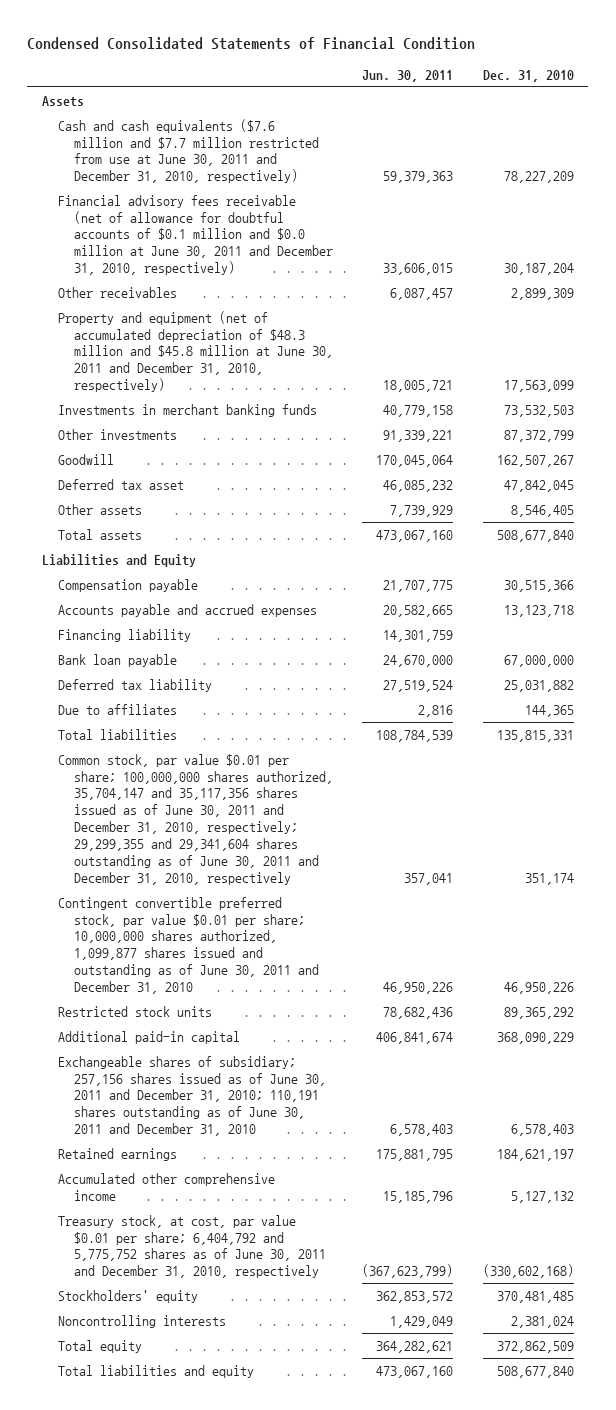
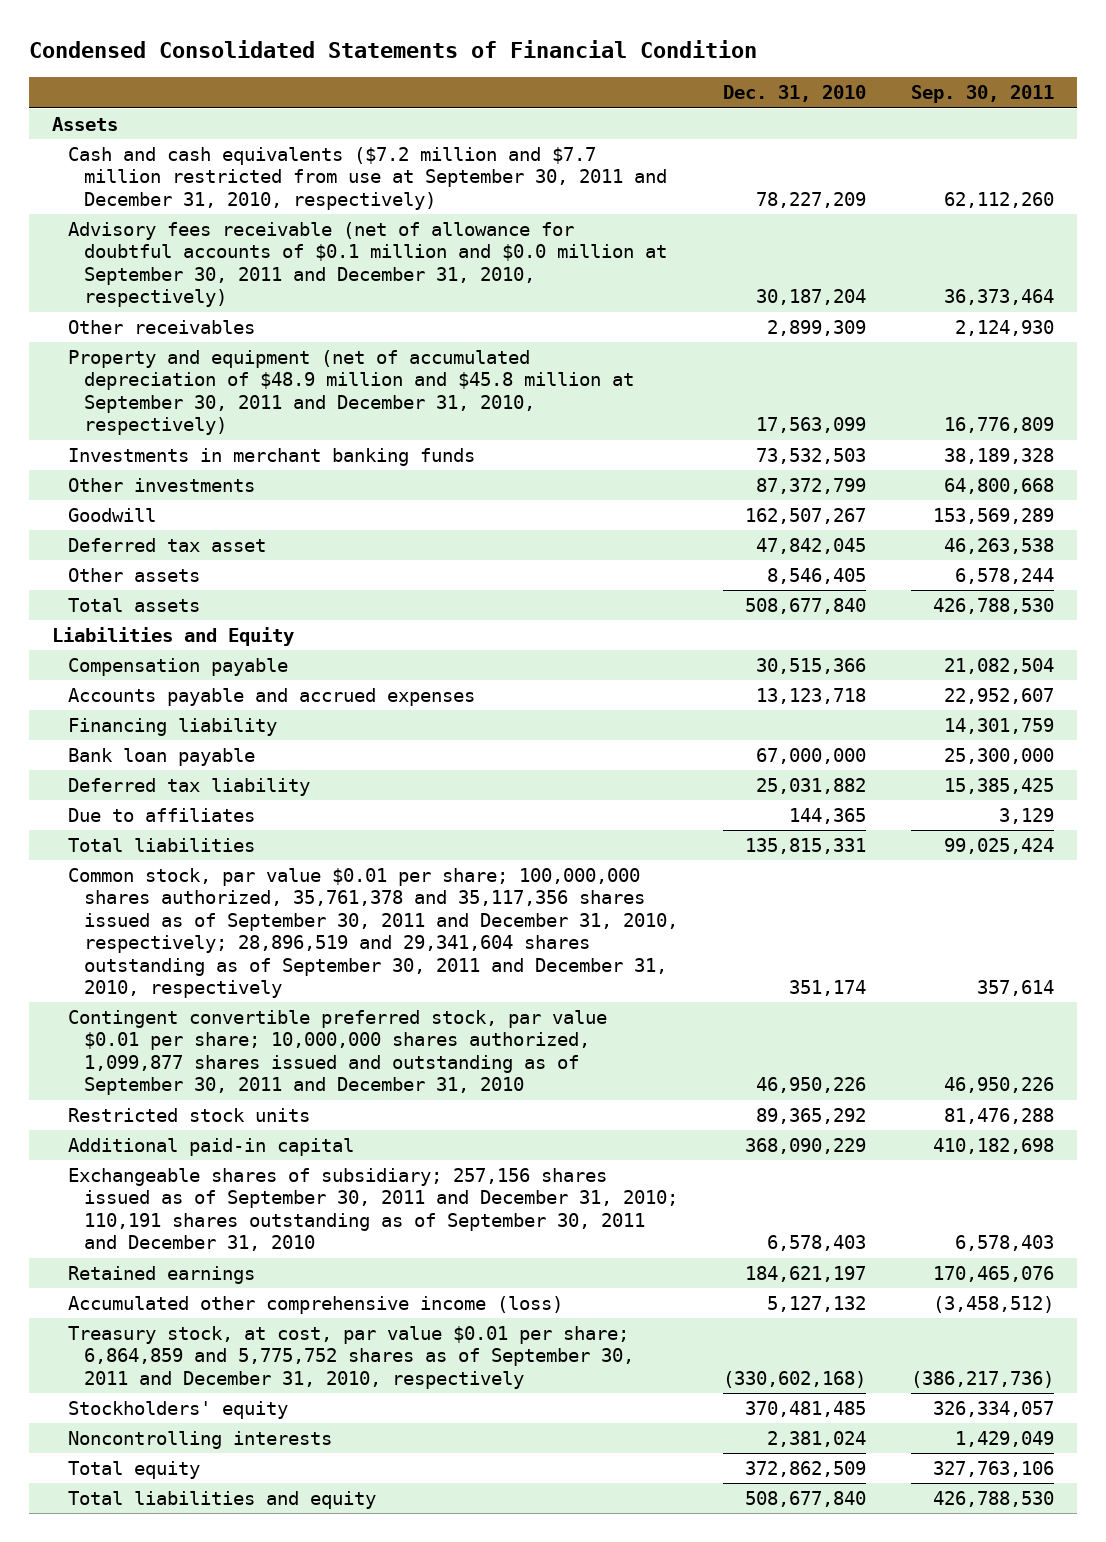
[362,69,454,82] Jun. 30, 2011 -> none
none -> [911,85,1055,104] Sep. 30, 2011
[58,118,320,184] Cash and cash equivalents ($7.6 million and $7.7 million restricted from use at June 30, 2011 and December 31, 2010, respectively) -> [67,147,668,210] Cash and cash equivalents ($7.2 million and $7.7 million restricted from use at September 30, 2011 and December 31, 2010, respectively)
[58,194,334,276] Financial advisory fees receivable (net of allowance for doubtful accounts of $0.1 million and $0.0 million at June 30, 2011 and December 31, 2010, respectively) -> [67,222,668,308] Advisory fees receivable (net of allowance for doubtful accounts of $0.1 million and $0.0 million at September 30, 2011 and December 31, 2010, respectively)
[58,310,334,393] Property and equipment (net of accumulated depreciation of $48.3 million and $45.8 million at June 30, 2011 and December 31, 2010, respectively) -> [67,350,635,436] Property and equipment (net of accumulated depreciation of $48.9 million and $45.8 million at September 30, 2011 and December 31, 2010, respectively)
[58,753,334,885] Common stock, par value $0.01 per share; 100,000,000 shares authorized, 35,704,147 and 35,117,356 shares issued as of June 30, 2011 and December 31, 2010, respectively; 29,299,355 and 29,341,604 shares outstanding as of June 30, 2011 and December 31, 2010, respectively -> [67,868,679,999] Common stock, par value $0.01 per share; 100,000,000 shares authorized, 35,761,378 and 35,117,356 shares issued as of September 30, 2011 and December 31, 2010, respectively; 28,896,519 and 29,341,604 shares outstanding as of September 30, 2011 and December 31, 2010, respectively
[58,896,320,994] Contingent convertible preferred stock, par value $0.01 per share; 10,000,000 shares authorized, 1,099,877 shares issued and outstanding as of June 30, 2011 and December 31, 2010 -> [67,1010,607,1096] Contingent convertible preferred stock, par value $0.01 per share; 10,000,000 shares authorized, 1,099,877 shares issued and outstanding as of September 30, 2011 and December 31, 2010
[58,1055,327,1137] Exchangeable shares of subsidiary; 257,156 shares issued as of June 30, 2011 and December 31, 2010; 110,191 shares outstanding as of June 30, 2011 and December 31, 2010 -> [67,1168,679,1252] Exchangeable shares of subsidiary; 257,156 shares issued as of September 30, 2011 and December 31, 2010; 110,191 shares outstanding as of September 30, 2011 and December 31, 2010
[58,1172,276,1201] Accumulated other comprehensive income -> [67,1296,563,1315] Accumulated other comprehensive income (loss)
[58,1214,327,1279] Treasury stock, at cost, par value $0.01 per share; 6,404,792 and 5,775,752 shares as of June 30, 2011 and December 31, 2010, respectively -> [67,1326,635,1389] Treasury stock, at cost, par value $0.01 per share; 6,864,859 and 5,775,752 shares as of September 30, 2011 and December 31, 2010, respectively

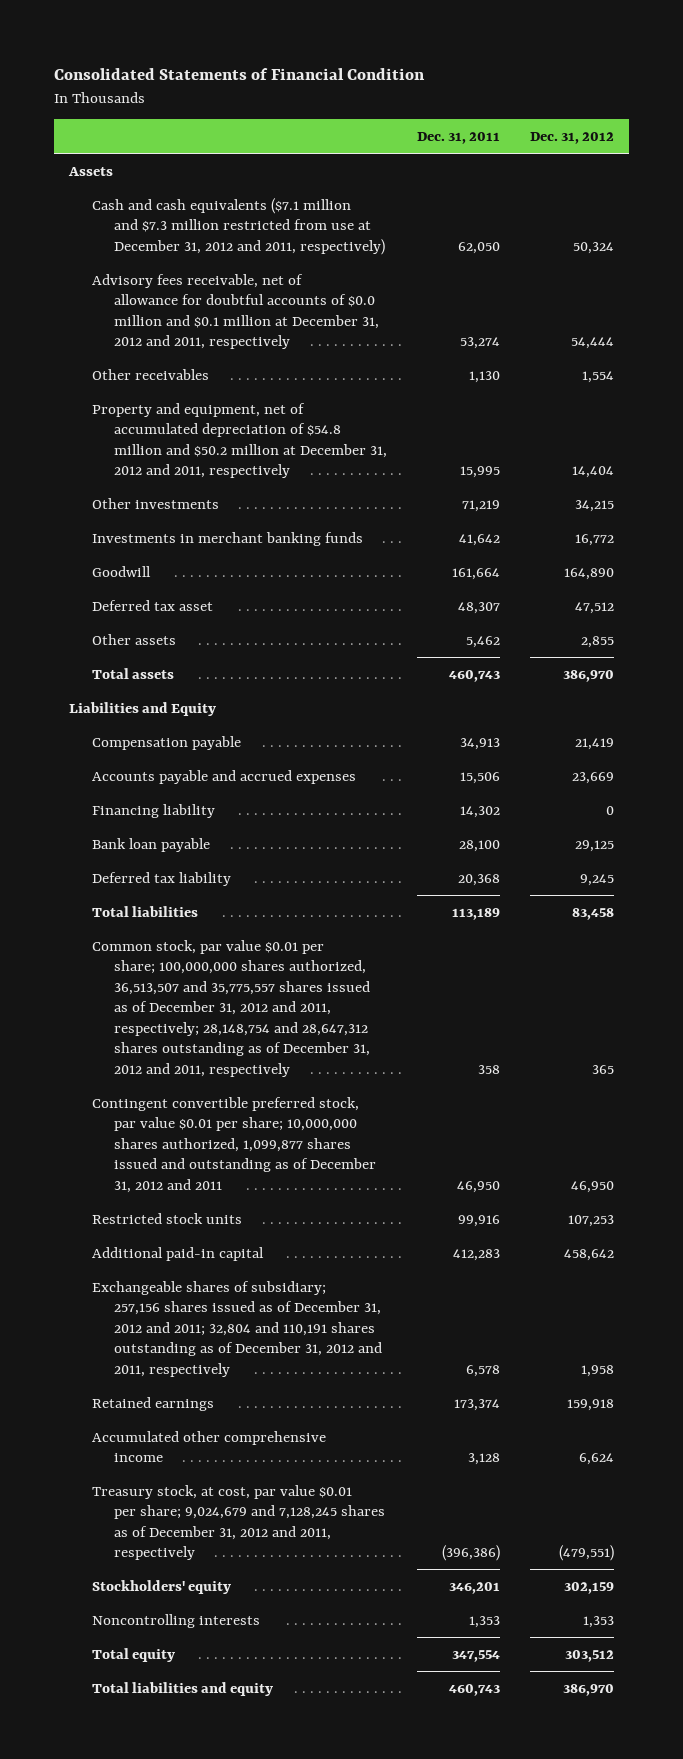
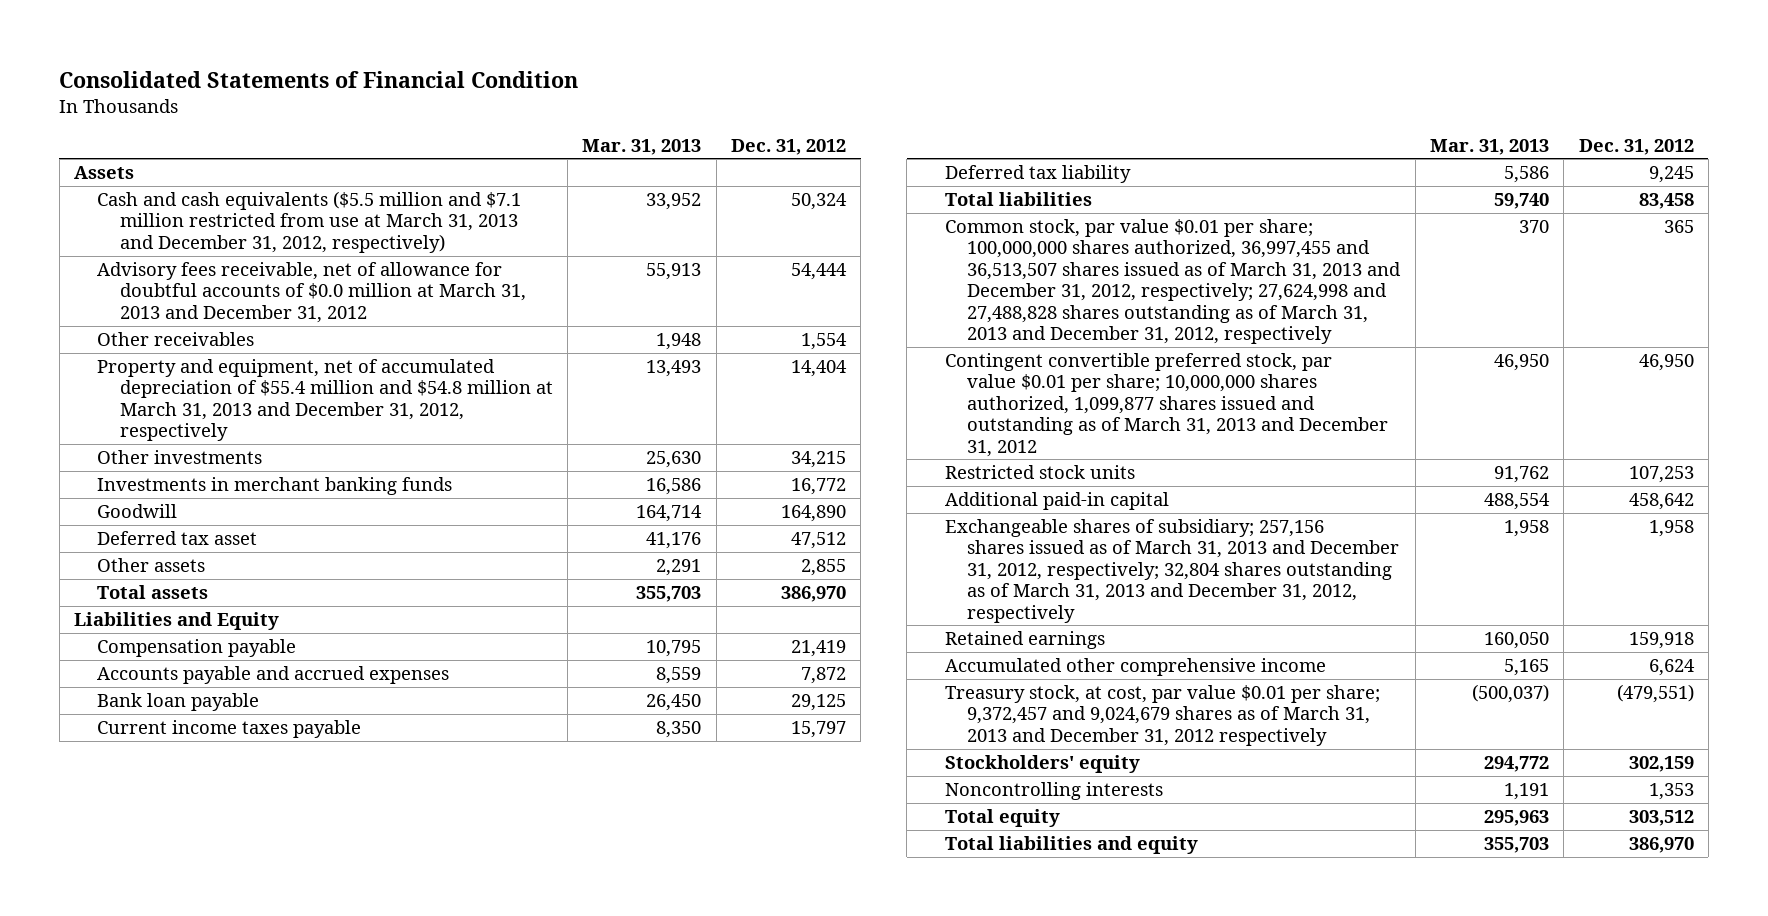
[417,131,501,144] Dec. 31, 2011 -> none
none -> [582,138,702,155] Mar. 31, 2013
[91,197,386,255] Cash and cash equivalents ($7.1 million and $7.3 million restricted from use at December 31, 2012 and 2011, respectively) -> [96,191,521,253] Cash and cash equivalents ($5.5 million and $7.1 million restricted from use at March 31, 2013 and December 31, 2012, respectively)
[91,273,380,350] Advisory fees receivable, net of allowance for doubtful accounts of $0.0 million and $0.1 million at December 31, 2012 and 2011, respectively -> [96,262,526,323] Advisory fees receivable, net of allowance for doubtful accounts of $0.0 million at March 31, 2013 and December 31, 2012
[91,402,388,479] Property and equipment, net of accumulated depreciation of $54.8 million and $50.2 million at December 31, 2012 and 2011, respectively -> [96,359,553,442] Property and equipment, net of accumulated depreciation of $55.4 million and $54.8 million at March 31, 2013 and December 31, 2012, respectively
[91,803,215,818] Financing liability -> none
[571,771,614,784] 23,669 -> [800,667,846,685] 7,872
none -> [96,720,361,739] Current income taxes payable
[91,939,371,1077] Common stock, par value $0.01 per share; 100,000,000 shares authorized, 36,513,507 and 35,775,557 shares issued as of December 31, 2012 and 2011, respectively; 28,148,754 and 28,647,312 shares outstanding as of December 31, 2012 and 2011, respectively -> [944,219,1402,345] Common stock, par value $0.01 per share; 100,000,000 shares authorized, 36,997,455 and 36,513,507 shares issued as of March 31, 2013 and December 31, 2012, respectively; 27,624,998 and 27,488,828 shares outstanding as of March 31, 2013 and December 31, 2012, respectively
[91,1096,377,1193] Contingent convertible preferred stock, par value $0.01 per share; 10,000,000 shares authorized, 1,099,877 shares issued and outstanding as of December 31, 2012 and 2011 -> [944,353,1389,457] Contingent convertible preferred stock, par value $0.01 per share; 10,000,000 shares authorized, 1,099,877 shares issued and outstanding as of March 31, 2013 and December 31, 2012
[91,1280,383,1377] Exchangeable shares of subsidiary; 257,156 shares issued as of December 31, 2012 and 2011; 32,804 and 110,191 shares outstanding as of December 31, 2012 and 2011, respectively -> [944,519,1400,623] Exchangeable shares of subsidiary; 257,156 shares issued as of March 31, 2013 and December 31, 2012, respectively; 32,804 shares outstanding as of March 31, 2013 and December 31, 2012, respectively
[91,1484,386,1561] Treasury stock, at cost, par value $0.01 per share; 9,024,679 and 7,128,245 shares as of December 31, 2012 and 2011, respectively -> [944,685,1380,746] Treasury stock, at cost, par value $0.01 per share; 9,372,457 and 9,024,679 shares as of March 31, 2013 and December 31, 2012 respectively

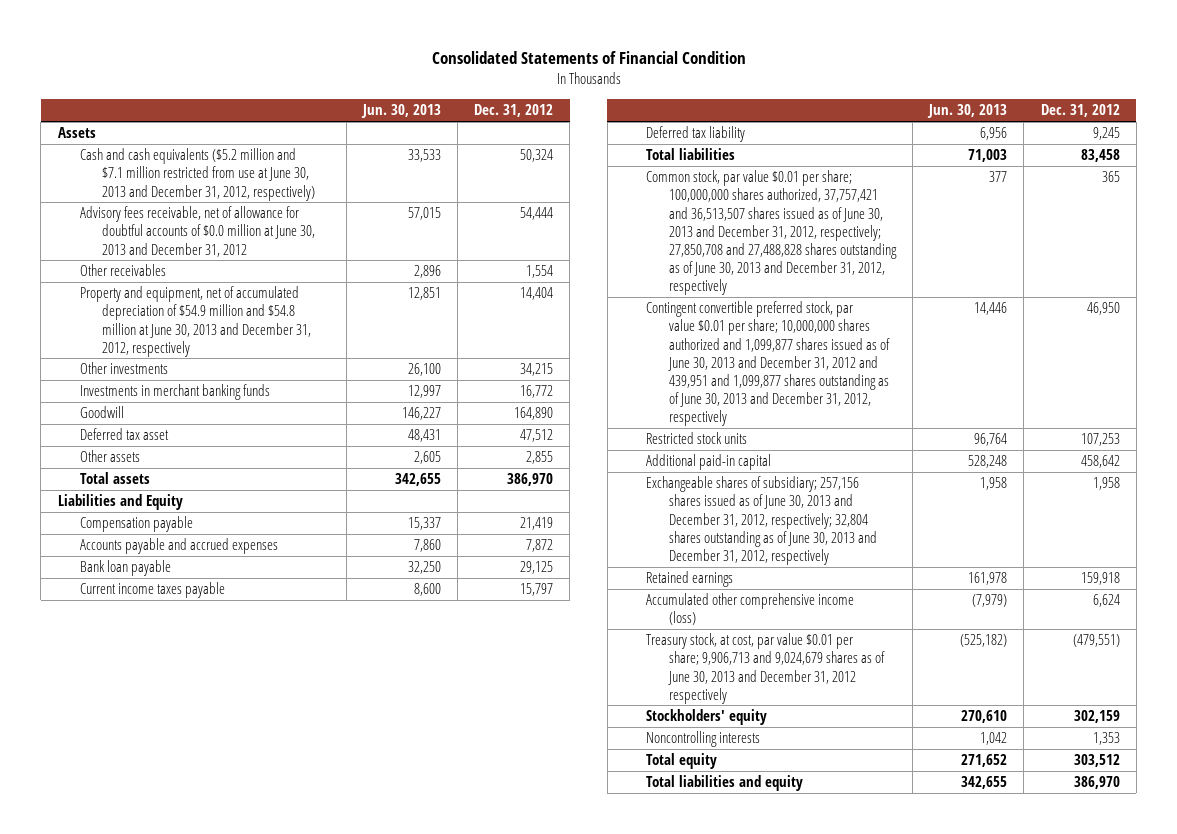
[582,138,702,155] Mar. 31, 2013 -> none
none -> [360,104,441,119] Jun. 30, 2013
[96,191,521,253] Cash and cash equivalents ($5.5 million and $7.1 million restricted from use at March 31, 2013 and December 31, 2012, respectively) -> [80,148,316,201] Cash and cash equivalents ($5.2 million and $7.1 million restricted from use at June 30, 2013 and December 31, 2012, respectively)
[96,262,526,323] Advisory fees receivable, net of allowance for doubtful accounts of $0.0 million at March 31, 2013 and December 31, 2012 -> [80,206,316,257] Advisory fees receivable, net of allowance for doubtful accounts of $0.0 million at June 30, 2013 and December 31, 2012
[96,359,553,442] Property and equipment, net of accumulated depreciation of $55.4 million and $54.8 million at March 31, 2013 and December 31, 2012, respectively -> [80,286,312,357] Property and equipment, net of accumulated depreciation of $54.9 million and $54.8 million at June 30, 2013 and December 31, 2012, respectively
[944,219,1402,345] Common stock, par value $0.01 per share; 100,000,000 shares authorized, 36,997,455 and 36,513,507 shares issued as of March 31, 2013 and December 31, 2012, respectively; 27,624,998 and 27,488,828 shares outstanding as of March 31, 2013 and December 31, 2012, respectively -> [646,170,897,295] Common stock, par value $0.01 per share; 100,000,000 shares authorized, 37,757,421 and 36,513,507 shares issued as of June 30, 2013 and December 31, 2012, respectively; 27,850,708 and 27,488,828 shares outstanding as of June 30, 2013 and December 31, 2012, respectively
[944,353,1389,457] Contingent convertible preferred stock, par value $0.01 per share; 10,000,000 shares authorized, 1,099,877 shares issued and outstanding as of March 31, 2013 and December 31, 2012 -> [646,301,890,426] Contingent convertible preferred stock, par value $0.01 per share; 10,000,000 shares authorized and 1,099,877 shares issued as of June 30, 2013 and December 31, 2012 and 439,951 and 1,099,877 shares outstanding as of June 30, 2013 and December 31, 2012, respectively
[944,519,1400,623] Exchangeable shares of subsidiary; 257,156 shares issued as of March 31, 2013 and December 31, 2012, respectively; 32,804 shares outstanding as of March 31, 2013 and December 31, 2012, respectively -> [646,476,877,565] Exchangeable shares of subsidiary; 257,156 shares issued as of June 30, 2013 and December 31, 2012, respectively; 32,804 shares outstanding as of June 30, 2013 and December 31, 2012, respectively
[944,658,1326,677] Accumulated other comprehensive income -> [646,593,855,626] Accumulated other comprehensive income (loss)
[944,685,1380,746] Treasury stock, at cost, par value $0.01 per share; 9,372,457 and 9,024,679 shares as of March 31, 2013 and December 31, 2012 respectively -> [646,633,885,704] Treasury stock, at cost, par value $0.01 per share; 9,906,713 and 9,024,679 shares as of June 30, 2013 and December 31, 2012 respectively

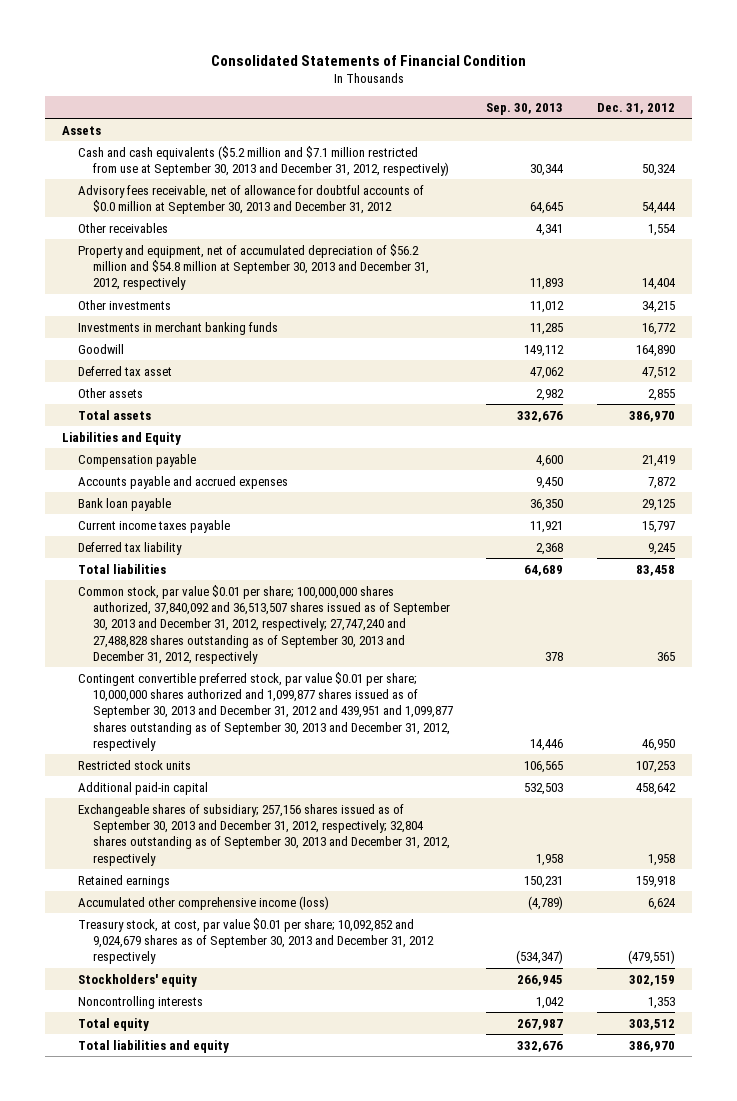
[360,104,441,119] Jun. 30, 2013 -> none
none -> [486,103,564,116] Sep. 30, 2013
[80,148,316,201] Cash and cash equivalents ($5.2 million and $7.1 million restricted from use at June 30, 2013 and December 31, 2012, respectively) -> [77,145,449,177] Cash and cash equivalents ($5.2 million and $7.1 million restricted from use at September 30, 2013 and December 31, 2012, respectively)
[80,206,316,257] Advisory fees receivable, net of allowance for doubtful accounts of $0.0 million at June 30, 2013 and December 31, 2012 -> [77,184,424,215] Advisory fees receivable, net of allowance for doubtful accounts of $0.0 million at September 30, 2013 and December 31, 2012
[80,286,312,357] Property and equipment, net of accumulated depreciation of $54.9 million and $54.8 million at June 30, 2013 and December 31, 2012, respectively -> [77,243,429,291] Property and equipment, net of accumulated depreciation of $56.2 million and $54.8 million at September 30, 2013 and December 31, 2012, respectively
[646,170,897,295] Common stock, par value $0.01 per share; 100,000,000 shares authorized, 37,757,421 and 36,513,507 shares issued as of June 30, 2013 and December 31, 2012, respectively; 27,850,708 and 27,488,828 shares outstanding as of June 30, 2013 and December 31, 2012, respectively -> [77,584,450,665] Common stock, par value $0.01 per share; 100,000,000 shares authorized, 37,840,092 and 36,513,507 shares issued as of September 30, 2013 and December 31, 2012, respectively; 27,747,240 and 27,488,828 shares outstanding as of September 30, 2013 and December 31, 2012, respectively
[646,301,890,426] Contingent convertible preferred stock, par value $0.01 per share; 10,000,000 shares authorized and 1,099,877 shares issued as of June 30, 2013 and December 31, 2012 and 439,951 and 1,099,877 shares outstanding as of June 30, 2013 and December 31, 2012, respectively -> [77,671,453,752] Contingent convertible preferred stock, par value $0.01 per share; 10,000,000 shares authorized and 1,099,877 shares issued as of September 30, 2013 and December 31, 2012 and 439,951 and 1,099,877 shares outstanding as of September 30, 2013 and December 31, 2012, respectively
[646,476,877,565] Exchangeable shares of subsidiary; 257,156 shares issued as of June 30, 2013 and December 31, 2012, respectively; 32,804 shares outstanding as of June 30, 2013 and December 31, 2012, respectively -> [77,803,450,866] Exchangeable shares of subsidiary; 257,156 shares issued as of September 30, 2013 and December 31, 2012, respectively; 32,804 shares outstanding as of September 30, 2013 and December 31, 2012, respectively
[646,633,885,704] Treasury stock, at cost, par value $0.01 per share; 9,906,713 and 9,024,679 shares as of June 30, 2013 and December 31, 2012 respectively -> [77,917,434,965] Treasury stock, at cost, par value $0.01 per share; 10,092,852 and 9,024,679 shares as of September 30, 2013 and December 31, 2012 respectively

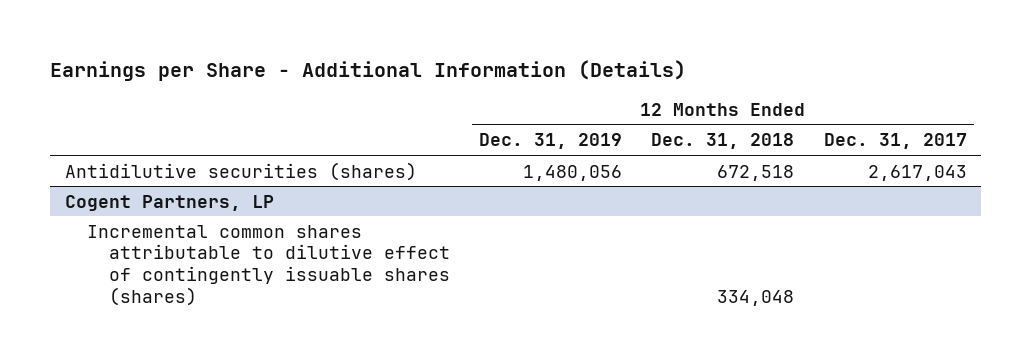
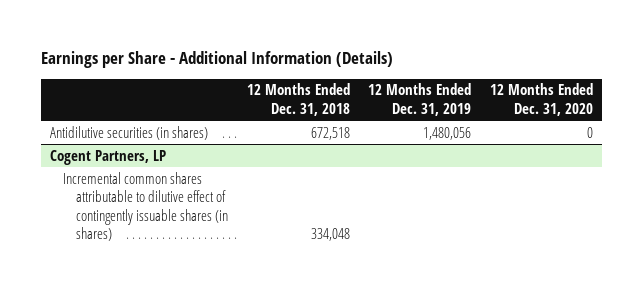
[823,133,967,150] Dec. 31, 2017 -> none
none -> [489,83,593,116] 12 Months Ended Dec. 31, 2020
[64,161,417,181] Antidilutive securities (shares) -> [50,125,209,140] Antidilutive securities (in shares)
[86,224,450,307] Incremental common shares attributable to dilutive effect of contingently issuable shares (shares) -> [63,171,229,242] Incremental common shares attributable to dilutive effect of contingently issuable shares (in shares)

